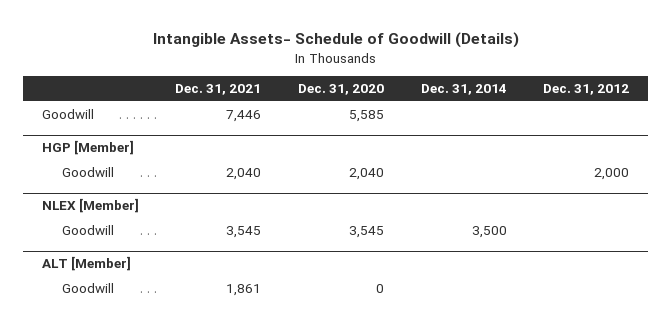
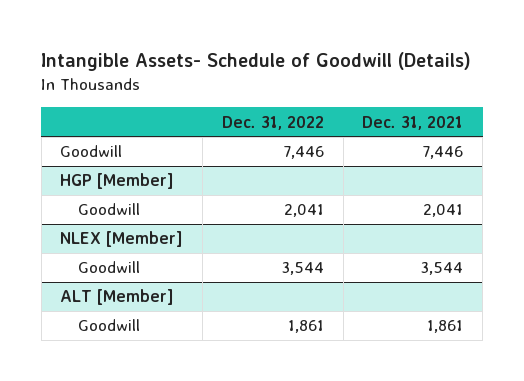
[298,84,385,96] Dec. 31, 2020 -> none
[420,84,507,96] Dec. 31, 2014 -> none
[543,84,630,96] Dec. 31, 2012 -> none
none -> [221,115,324,130] Dec. 31, 2022
[226,168,262,181] 2,040 -> [423,204,464,218] 2,041
[226,226,262,239] 3,545 -> [420,262,464,276] 3,544

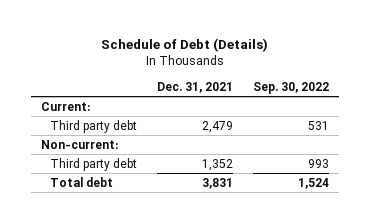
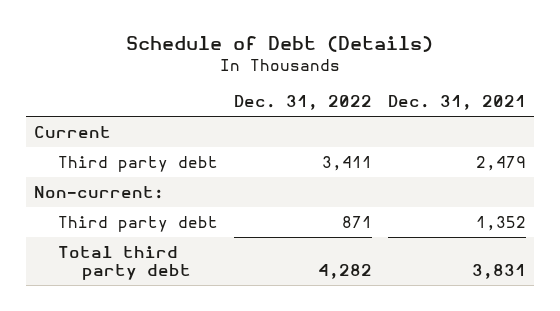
[253,81,330,94] Sep. 30, 2022 -> none
none -> [234,95,373,111] Dec. 31, 2022
[41,101,91,111] Current: -> [34,125,112,138] Current
[49,176,113,187] Total debt -> [58,245,192,281] Total third party debt

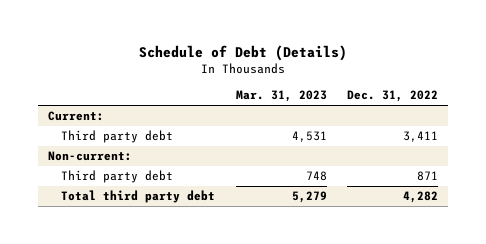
[388,95,527,111] Dec. 31, 2021 -> none
none -> [235,90,327,103] Mar. 31, 2023
[34,125,112,138] Current -> [48,111,105,122] Current:

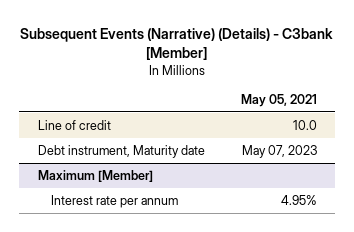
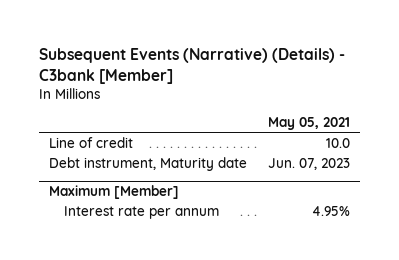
[241,145,317,159] May 07, 2023 -> [267,157,350,170] Jun. 07, 2023

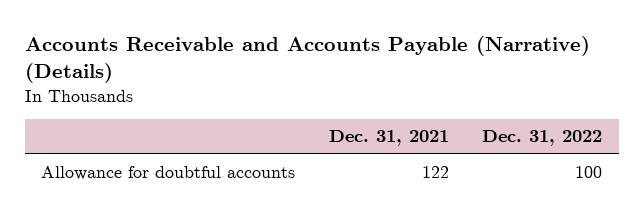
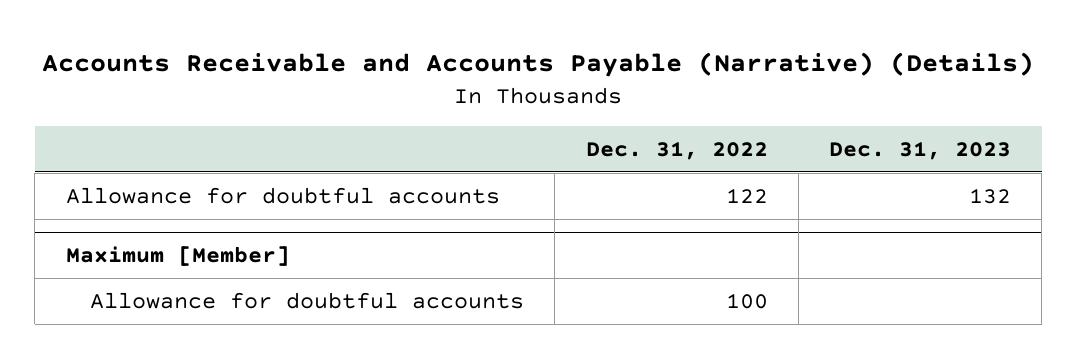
[328,130,449,147] Dec. 31, 2021 -> none
none -> [828,140,1011,160] Dec. 31, 2023
none -> [65,186,500,204] Allowance for doubtful accounts
none -> [65,246,290,267] Maximum [Member]

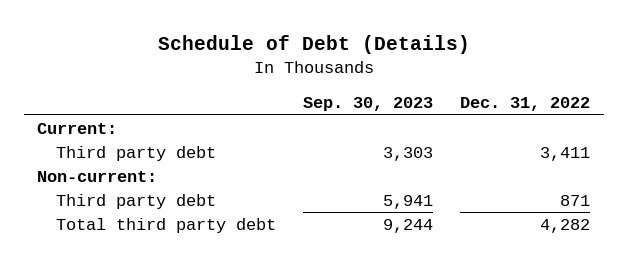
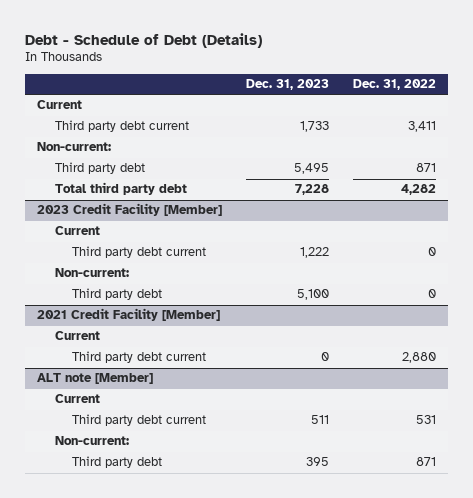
[157,35,470,55] Schedule of Debt (Details) -> [25,32,263,48] Debt - Schedule of Debt (Details)
[303,97,434,112] Sep. 30, 2023 -> none
none -> [246,79,330,91] Dec. 31, 2023
[37,122,118,134] Current: -> [37,100,83,110] Current
[56,145,217,161] Third party debt -> [54,120,189,133] Third party debt current
none -> [37,203,223,217] 2023 Credit Facility [Member]
none -> [54,226,100,236] Current
none -> [71,246,206,259] Third party debt current
none -> [54,268,129,278] Non-current:
none -> [71,288,162,301] Third party debt
none -> [37,308,221,322] 2021 Credit Facility [Member]
none -> [54,331,100,341] Current
none -> [71,351,206,364] Third party debt current
none -> [37,373,154,385] ALT note [Member]
none -> [54,394,100,404] Current
none -> [71,414,206,427] Third party debt current
none -> [54,436,129,446] Non-current:
none -> [71,456,162,469] Third party debt

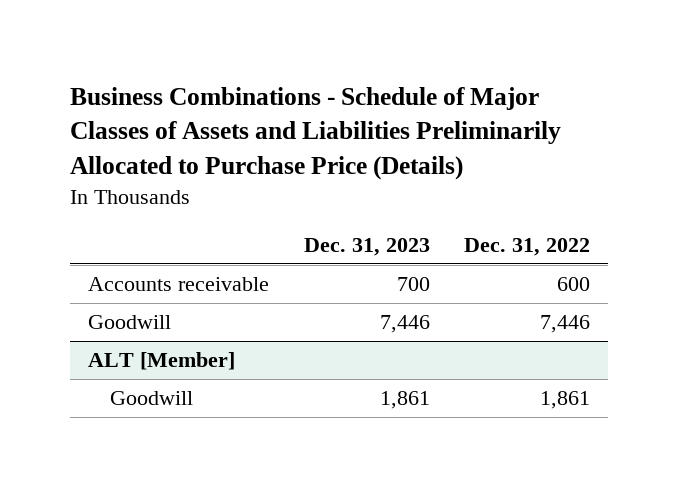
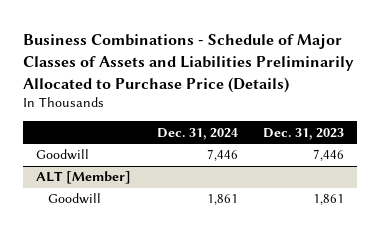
[464,238,591,257] Dec. 31, 2022 -> none
none -> [156,127,238,140] Dec. 31, 2024
[87,277,269,292] Accounts receivable -> none

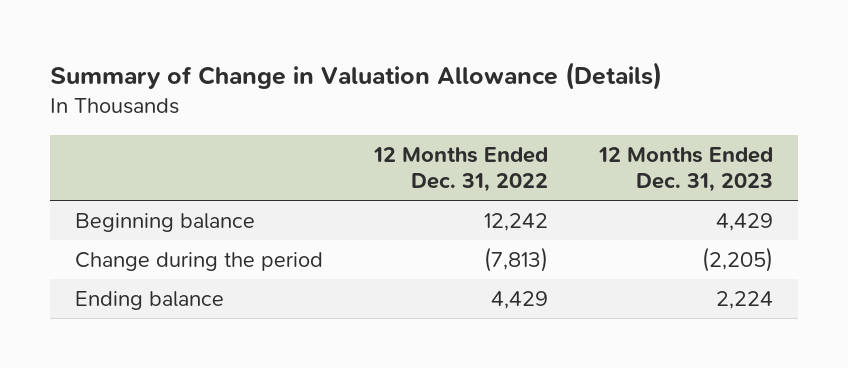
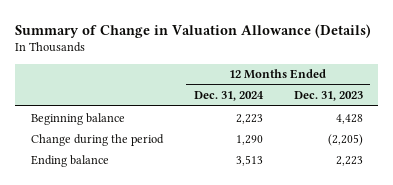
[373,146,549,193] 12 Months Ended Dec. 31, 2022 -> none
none -> [193,91,264,102] Dec. 31, 2024
[715,212,773,231] 4,429 -> [335,113,363,124] 4,428
[715,290,773,309] 2,224 -> [335,155,363,166] 2,223

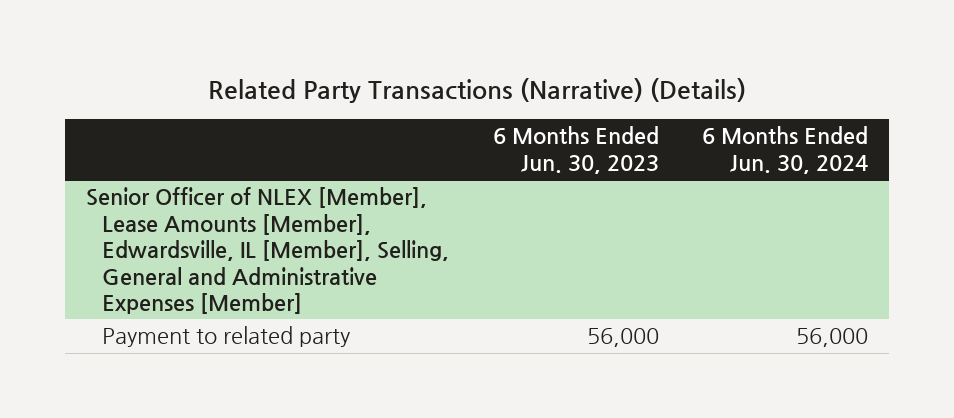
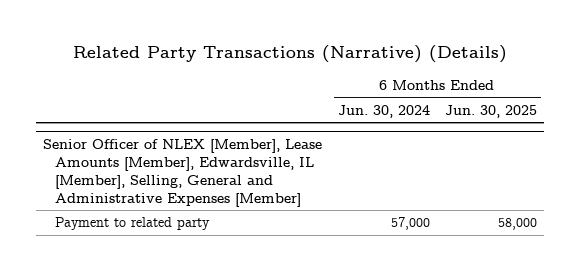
[492,126,659,174] 6 Months Ended Jun. 30, 2023 -> none
none -> [444,104,537,118] Jun. 30, 2025
[795,328,868,348] 56,000 -> [390,217,430,231] 57,000

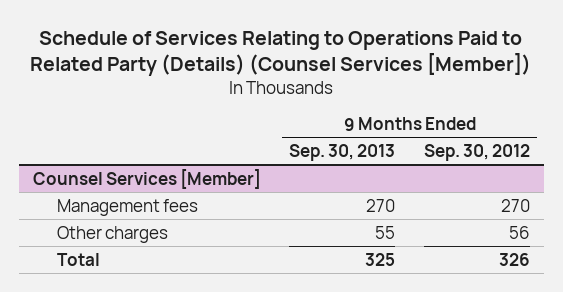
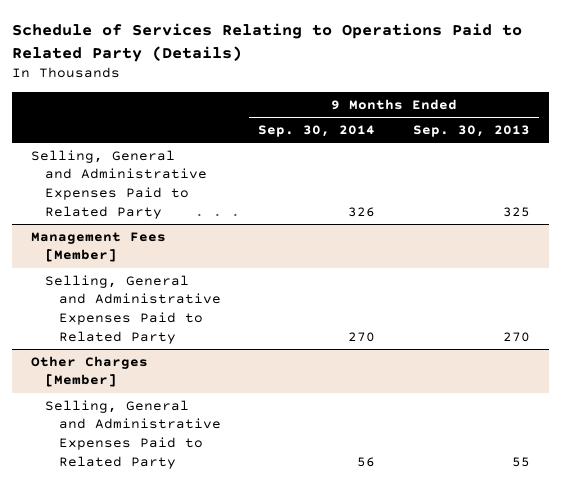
[30,30,532,77] Schedule of Services Relating to Operations Paid to Related Party (Details) (Counsel Services [Member]) -> [12,23,523,62] Schedule of Services Relating to Operations Paid to Related Party (Details)
[423,144,530,162] Sep. 30, 2012 -> none
none -> [258,124,376,137] Sep. 30, 2014
[32,168,261,189] Counsel Services [Member] -> none
[57,198,199,216] Management fees -> none
[57,225,169,243] Other charges -> none
[57,252,101,266] Total -> [31,149,208,219] Selling, General and Administrative Expenses Paid to Related Party
none -> [31,231,167,263] Management Fees [Member]
none -> [45,274,221,344] Selling, General and Administrative Expenses Paid to Related Party
none -> [31,355,149,388] Other Charges [Member]
none -> [45,399,221,469] Selling, General and Administrative Expenses Paid to Related Party

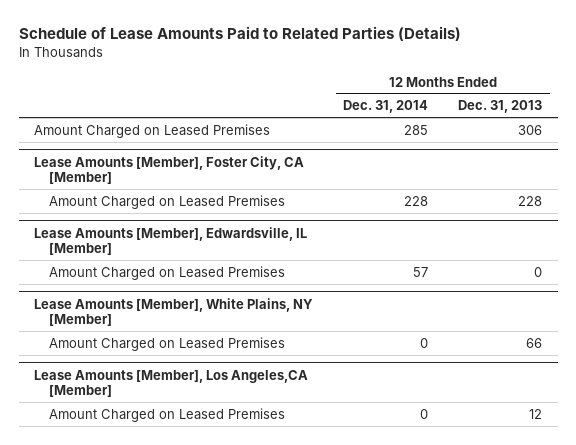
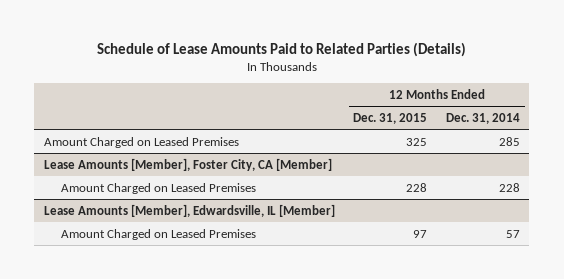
[458,100,543,114] Dec. 31, 2013 -> none
none -> [353,112,428,124] Dec. 31, 2015
[33,297,313,327] Lease Amounts [Member], White Plains, NY [Member] -> none
[49,336,286,351] Amount Charged on Leased Premises -> none
[33,369,308,398] Lease Amounts [Member], Los Angeles,CA [Member] -> none
[49,407,286,422] Amount Charged on Leased Premises -> none

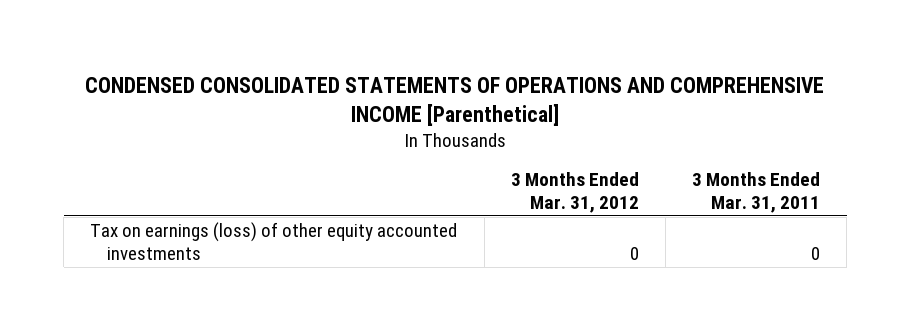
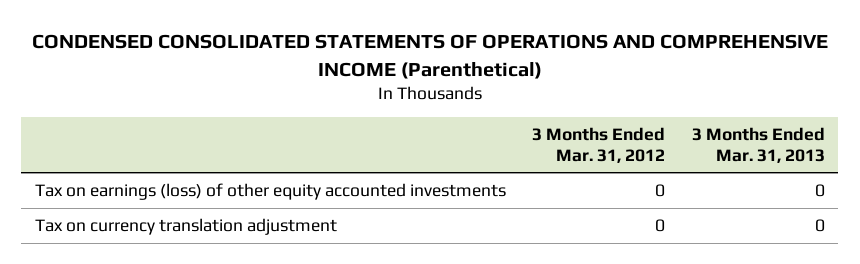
[85,76,825,126] CONDENSED CONSOLIDATED STATEMENTS OF OPERATIONS AND COMPREHENSIVE INCOME [Parenthetical] -> [31,34,828,79] CONDENSED CONSOLIDATED STATEMENTS OF OPERATIONS AND COMPREHENSIVE INCOME (Parenthetical)
[692,172,821,213] 3 Months Ended Mar. 31, 2011 -> none
none -> [692,126,826,163] 3 Months Ended Mar. 31, 2013
none -> [34,218,337,236] Tax on currency translation adjustment

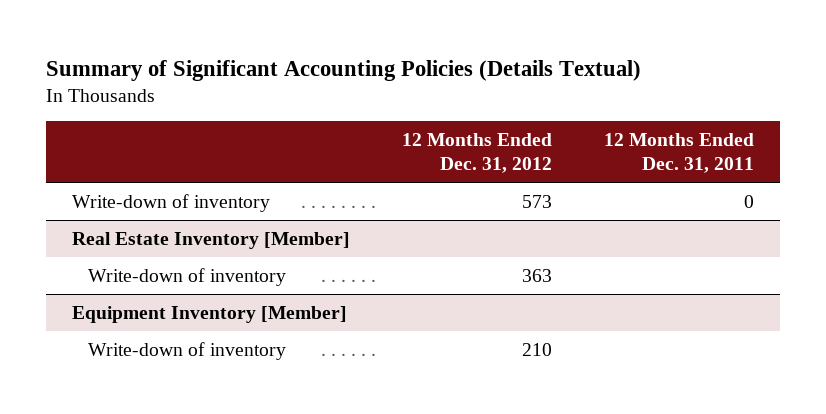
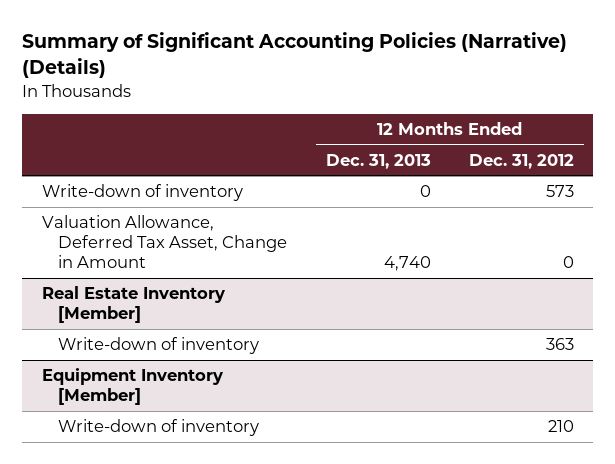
[45,59,641,81] Summary of Significant Accounting Policies (Details Textual) -> [22,32,568,79] Summary of Significant Accounting Policies (Narrative) (Details)
[604,133,755,174] 12 Months Ended Dec. 31, 2011 -> none
none -> [325,153,431,169] Dec. 31, 2013
none -> [41,215,288,269] Valuation Allowance, Deferred Tax Asset, Change in Amount

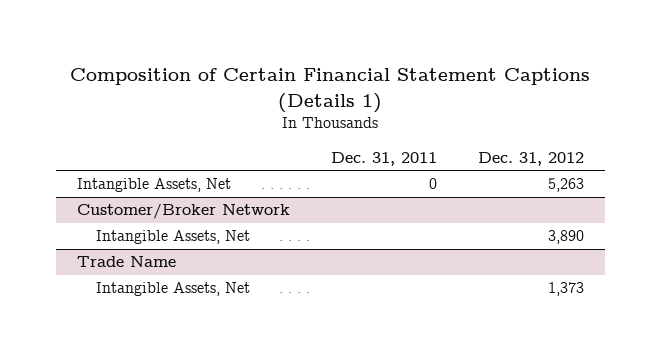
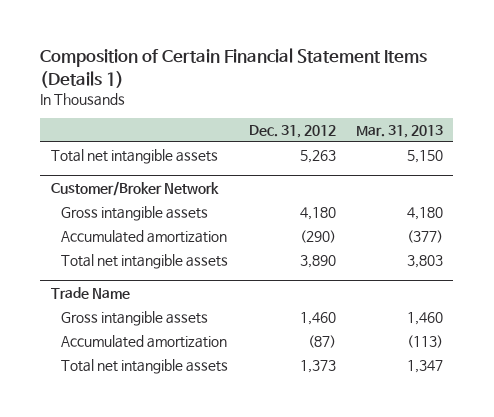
[70,68,591,113] Composition of Certain Financial Statement Captions (Details 1) -> [40,48,428,88] Composition of Certain Financial Statement Items (Details 1)
[330,152,437,167] Dec. 31, 2011 -> none
none -> [355,125,443,139] Mar. 31, 2013
[76,178,231,193] Intangible Assets, Net -> [50,149,218,165] Total net intangible assets
none -> [61,206,209,222] Gross intangible assets
none -> [61,230,228,244] Accumulated amortization
[96,230,251,245] Intangible Assets, Net -> [61,254,229,270] Total net intangible assets
none -> [61,311,209,327] Gross intangible assets
none -> [61,335,228,349] Accumulated amortization
[96,282,251,297] Intangible Assets, Net -> [61,359,229,375] Total net intangible assets

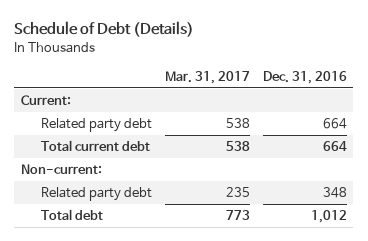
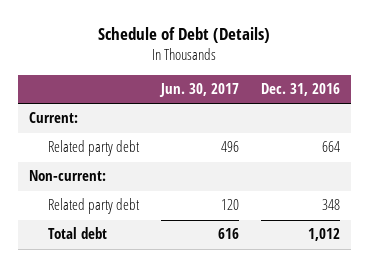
[164,70,250,84] Mar. 31, 2017 -> none
none -> [159,83,240,98] Jun. 30, 2017
[40,140,150,152] Total current debt -> none

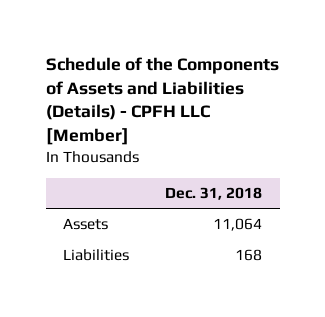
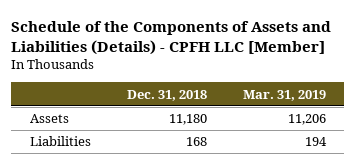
none -> [243,89,327,101] Mar. 31, 2019
[213,218,263,232] 11,064 -> [168,114,207,126] 11,180

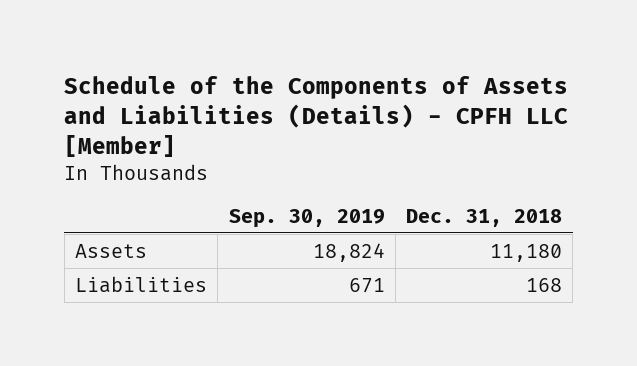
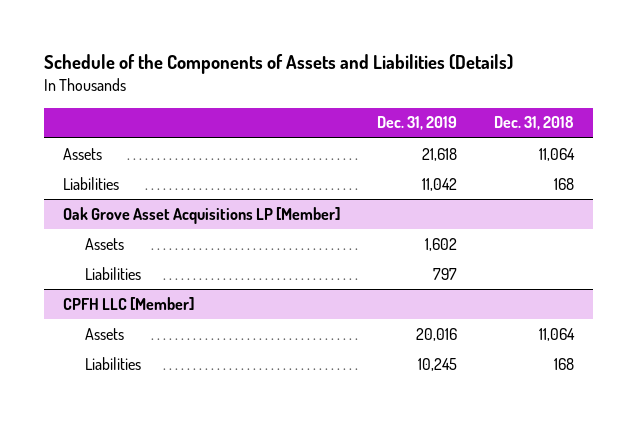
[64,76,569,158] Schedule of the Components of Assets and Liabilities (Details) - CPFH LLC [Member] -> [44,54,514,75] Schedule of the Components of Assets and Liabilities (Details)
[228,208,385,228] Sep. 30, 2019 -> none
none -> [377,116,458,131] Dec. 31, 2019
[490,243,563,262] 11,180 -> [539,147,576,161] 11,064
none -> [62,206,340,224] Oak Grove Asset Acquisitions LP [Member]
none -> [85,237,125,250] Assets
none -> [85,266,142,280] Liabilities
none -> [62,296,194,310] CPFH LLC [Member]
none -> [85,327,125,340] Assets
none -> [85,356,142,370] Liabilities

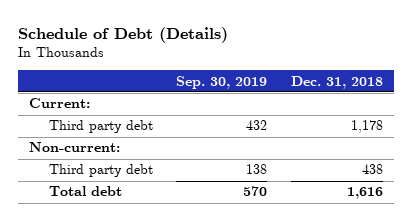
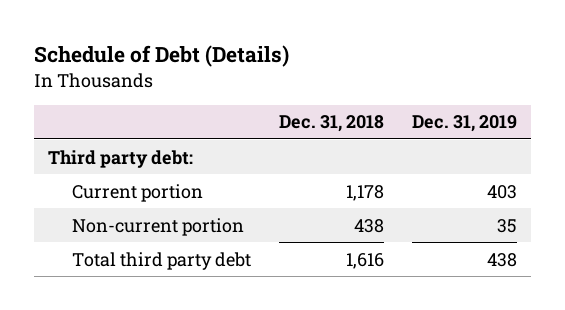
[176,75,268,89] Sep. 30, 2019 -> none
none -> [411,115,517,133] Dec. 31, 2019
[29,98,91,109] Current: -> none
[29,142,121,153] Non-current: -> none
none -> [48,149,194,168] Third party debt:
[49,120,154,134] Third party debt -> [72,183,204,202] Current portion
[49,164,154,178] Third party debt -> [72,217,245,236] Non-current portion
[49,186,123,197] Total debt -> [72,251,252,270] Total third party debt

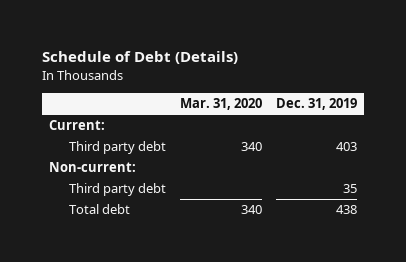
[278,115,384,133] Dec. 31, 2018 -> none
none -> [180,98,263,111] Mar. 31, 2020
[48,149,194,168] Third party debt: -> none
none -> [48,120,105,131] Current:
[72,183,204,202] Current portion -> [69,141,167,155] Third party debt
none -> [48,162,136,173] Non-current:
[72,217,245,236] Non-current portion -> [69,183,167,197] Third party debt
[72,251,252,270] Total third party debt -> [69,204,131,215] Total debt

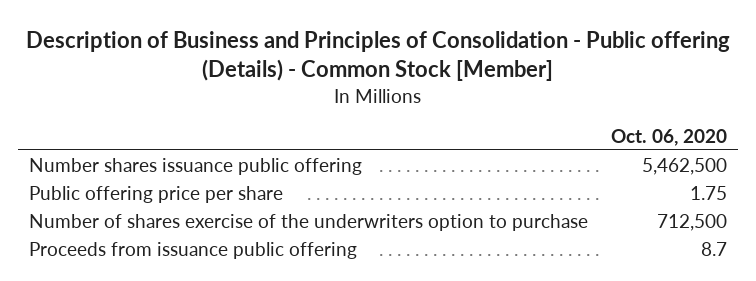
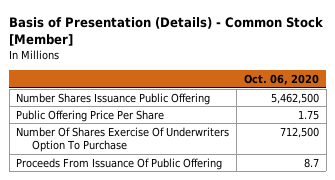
[25,30,730,82] Description of Business and Principles of Consolidation - Public offering (Details) - Common Stock [Member] -> [9,16,324,47] Basis of Presentation (Details) - Common Stock [Member]
[29,157,363,175] Number shares issuance public offering -> [16,92,211,105] Number Shares Issuance Public Offering
[29,185,284,203] Public offering price per share -> [16,109,165,122] Public Offering Price Per Share
[29,213,589,231] Number of shares exercise of the underwriters option to purchase -> [16,126,230,153] Number Of Shares Exercise Of Underwriters Option To Purchase
[29,241,358,259] Proceeds from issuance public offering -> [16,157,223,170] Proceeds From Issuance Of Public Offering

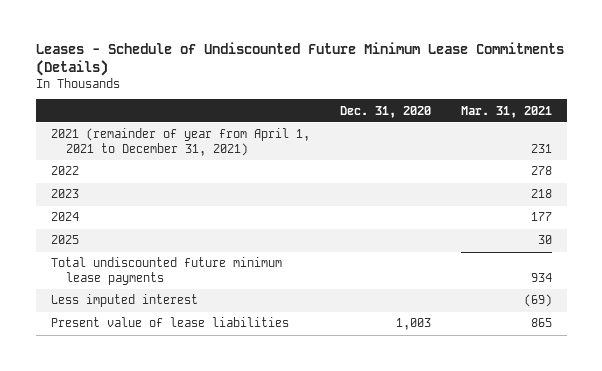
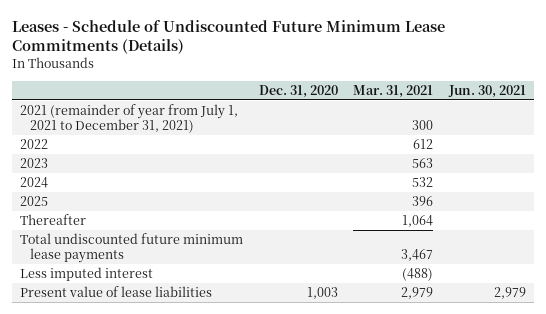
none -> [448,84,527,98] Jun. 30, 2021
[50,128,310,156] 2021 (remainder of year from April 1, 2021 to December 31, 2021) -> [20,104,239,134] 2021 (remainder of year from July 1, 2021 to December 31, 2021)
[530,143,552,153] 231 -> [412,120,434,131] 300
[530,166,552,176] 278 -> [413,139,434,150] 612
[530,189,552,199] 218 -> [412,158,434,169] 563
[530,212,552,222] 177 -> [412,177,434,188] 532
[537,235,552,245] 30 -> [412,196,434,207] 396
none -> [20,214,87,226] Thereafter
[530,272,552,282] 934 -> [401,249,434,262] 3,467
[523,294,552,308] (69) -> [402,268,434,282] (488)
[530,318,552,328] 865 -> [401,287,434,300] 2,979

